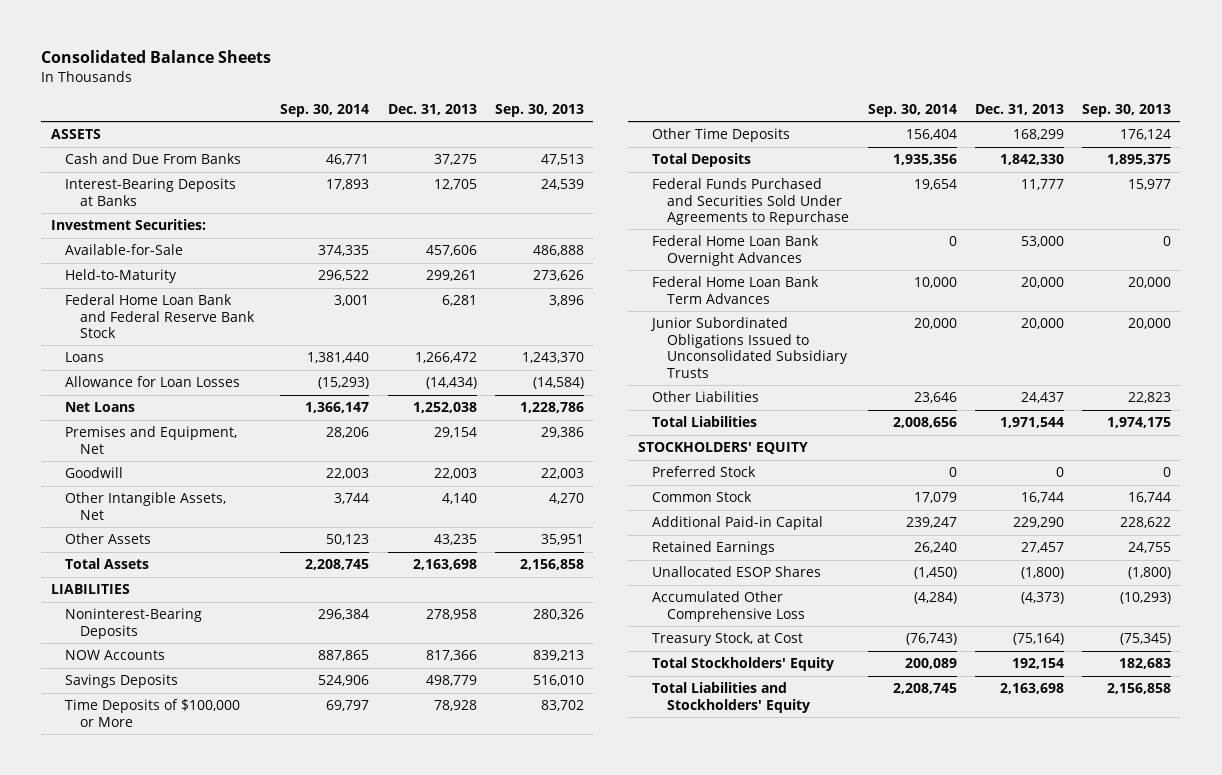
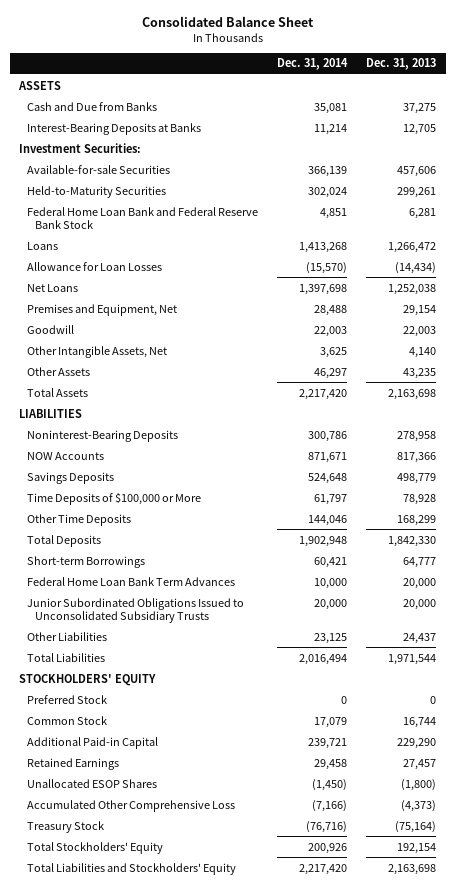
[41,50,272,64] Consolidated Balance Sheets -> [141,15,314,27] Consolidated Balance Sheet
[280,103,370,117] Sep. 30, 2014 -> none
[495,103,585,117] Sep. 30, 2013 -> none
none -> [277,58,349,71] Dec. 31, 2014
[65,153,242,165] Cash and Due From Banks -> [27,101,158,111] Cash and Due from Banks
[65,244,184,256] Available-for-Sale -> [27,164,171,174] Available-for-sale Securities
[65,269,178,284] Held-to-Maturity -> [27,185,167,198] Held-to-Maturity Securities
[652,178,850,226] Federal Funds Purchased and Securities Sold Under Agreements to Repurchase -> none
[652,235,820,266] Federal Home Loan Bank Overnight Advances -> none
none -> [27,555,146,568] Short-term Borrowings
[652,632,804,647] Treasury Stock, at Cost -> [27,820,105,833] Treasury Stock

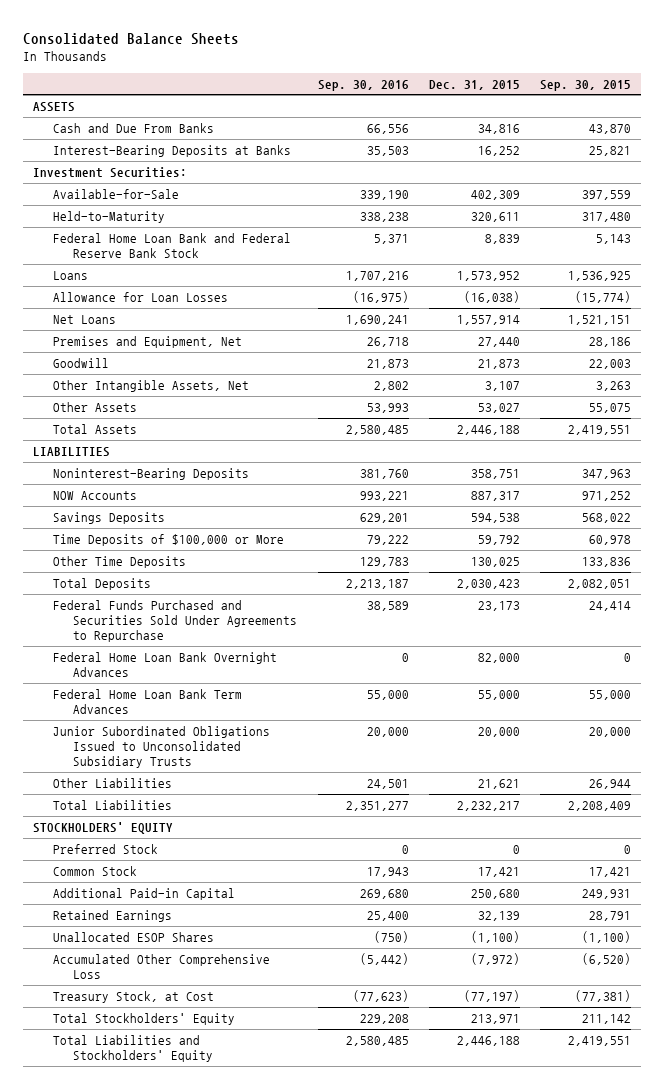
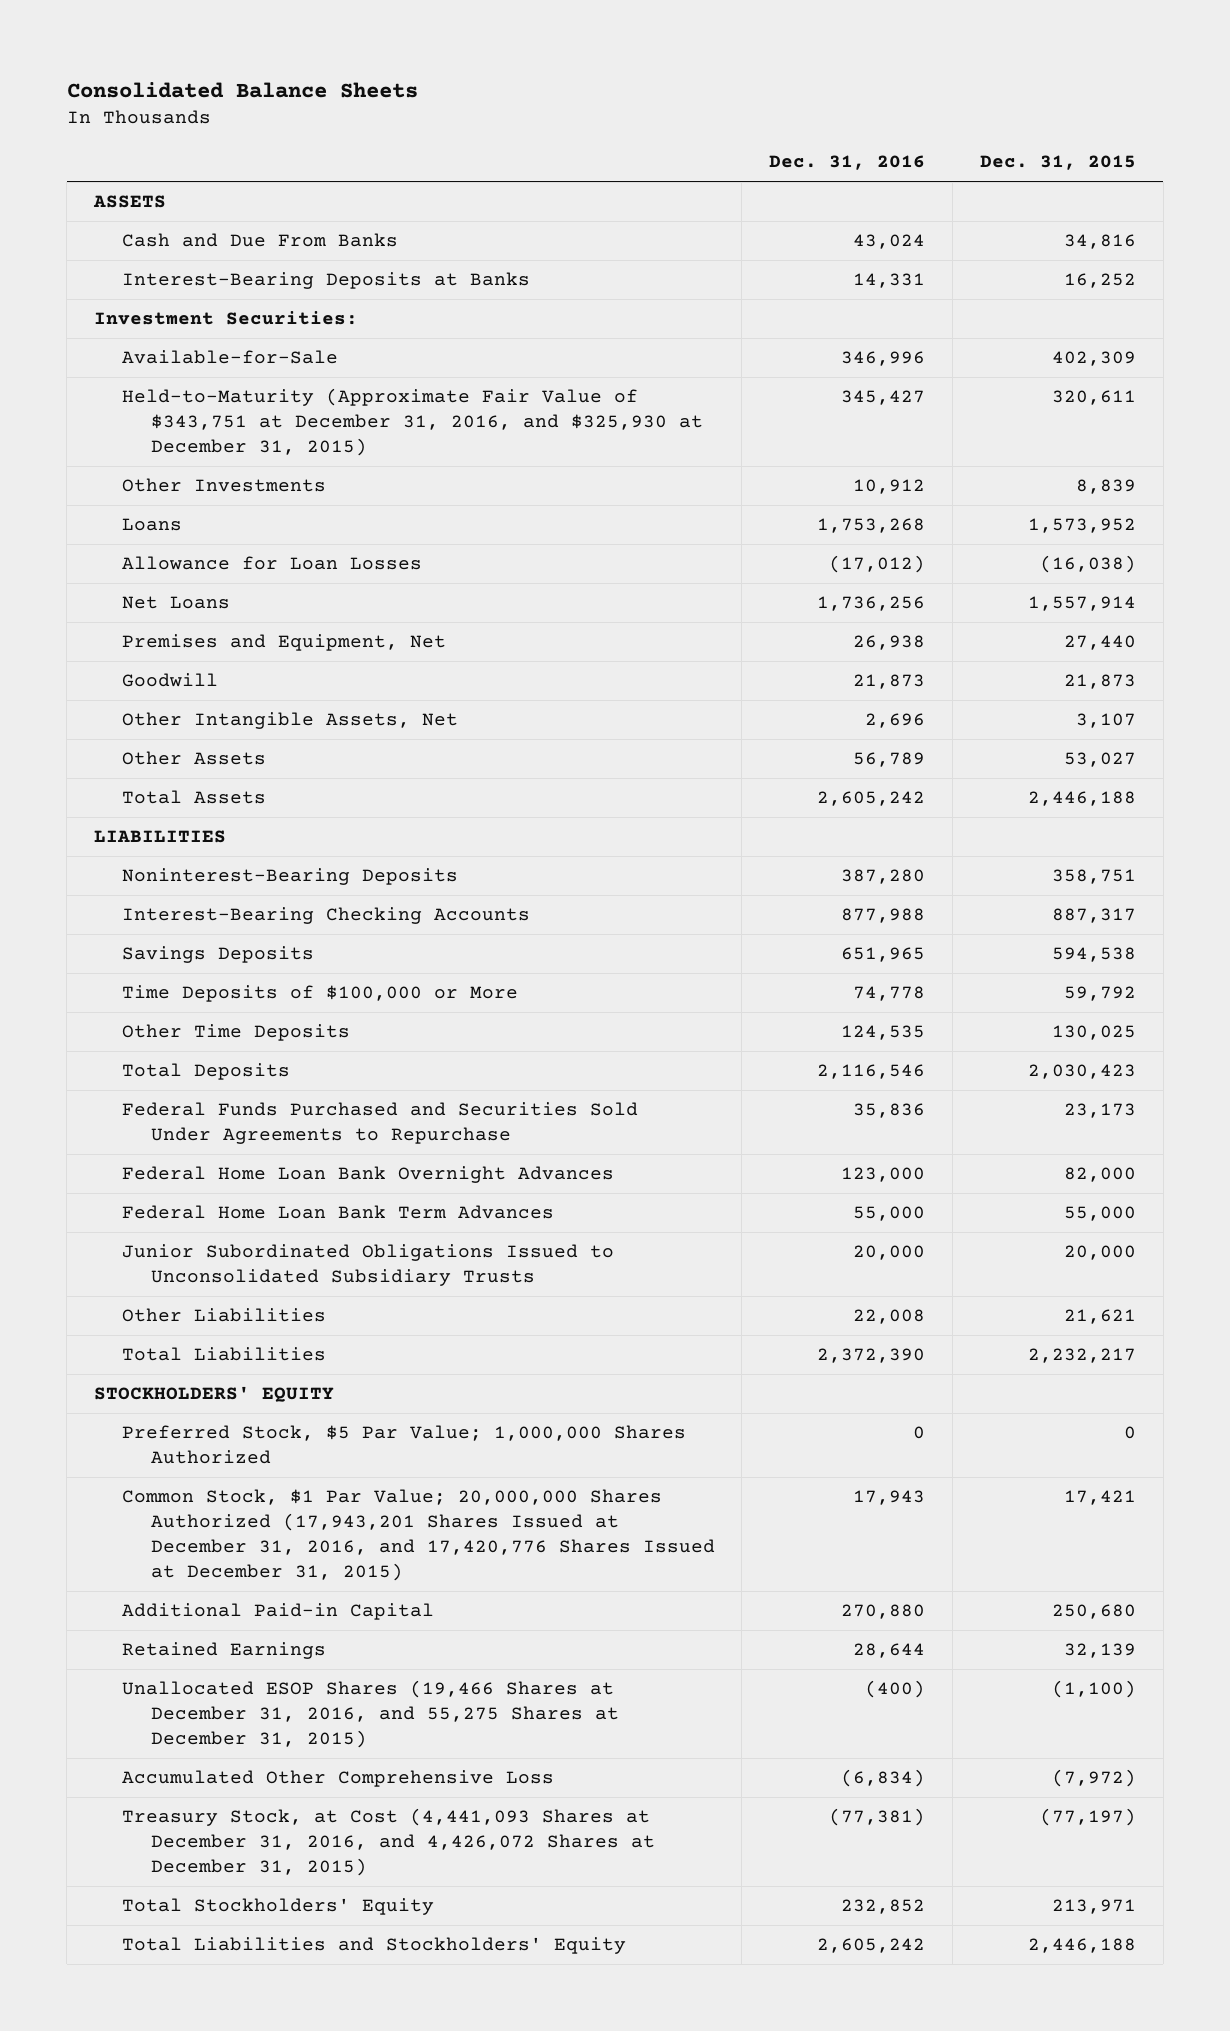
[317,79,409,91] Sep. 30, 2016 -> none
[540,79,632,91] Sep. 30, 2015 -> none
none -> [769,155,926,171] Dec. 31, 2016
[53,210,166,223] Held-to-Maturity -> [122,388,703,456] Held-to-Maturity (Approximate Fair Value of $343,751 at December 31, 2016, and $325,930 at December 31, 2015)
[53,232,292,259] Federal Home Loan Bank and Federal Reserve Bank Stock -> [122,478,327,493] Other Investments
[53,490,138,500] NOW Accounts -> [122,907,531,925] Interest-Bearing Checking Accounts
[53,843,159,854] Preferred Stock -> [122,1425,687,1464] Preferred Stock, $5 Par Value; 1,000,000 Shares Authorized
[53,865,138,876] Common Stock -> [122,1489,715,1581] Common Stock, $1 Par Value; 20,000,000 Shares Authorized (17,943,201 Shares Issued at December 31, 2016, and 17,420,776 Shares Issued at December 31, 2015)
[53,931,215,942] Unallocated ESOP Shares -> [122,1680,619,1748] Unallocated ESOP Shares (19,466 Shares at December 31, 2016, and 55,275 Shares at December 31, 2015)
[53,990,215,1003] Treasury Stock, at Cost -> [122,1808,655,1876] Treasury Stock, at Cost (4,441,093 Shares at December 31, 2016, and 4,426,072 Shares at December 31, 2015)

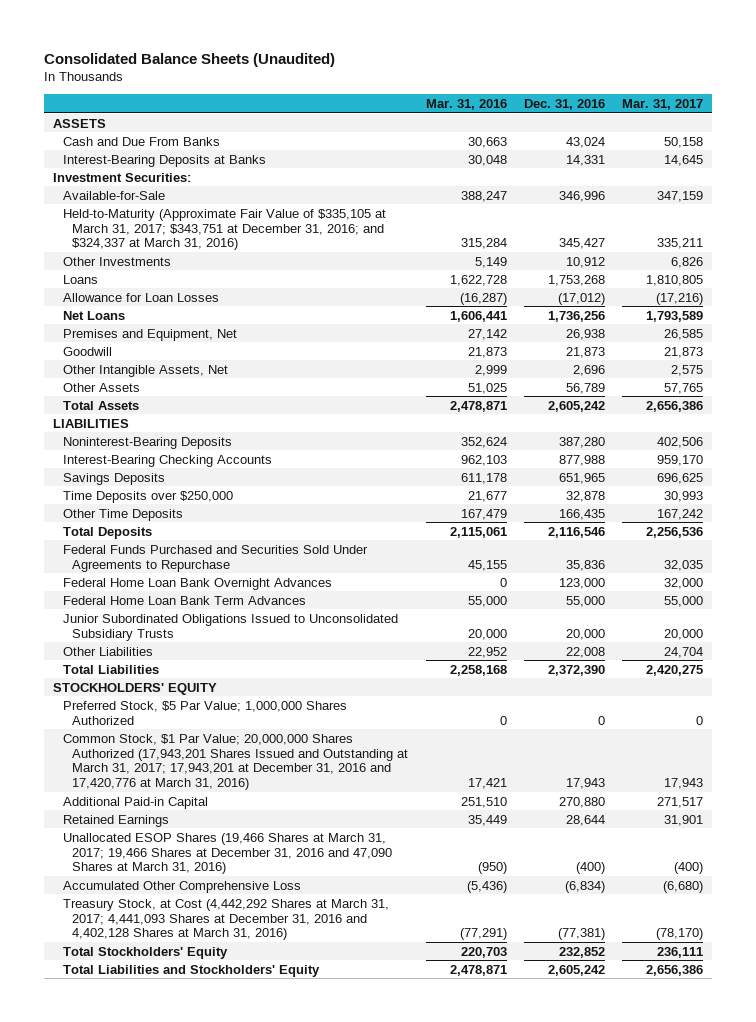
[66,81,418,98] Consolidated Balance Sheets -> [43,52,335,67] Consolidated Balance Sheets (Unaudited)
[979,155,1136,171] Dec. 31, 2015 -> none
none -> [425,98,507,110] Mar. 31, 2016
none -> [622,98,704,110] Mar. 31, 2017
[122,388,703,456] Held-to-Maturity (Approximate Fair Value of $343,751 at December 31, 2016, and $325,930 at December 31, 2015) -> [62,208,386,251] Held-to-Maturity (Approximate Fair Value of $335,105 at March 31, 2017; $343,751 at December 31, 2016; and $324,337 at March 31, 2016)
[122,985,519,1003] Time Deposits of $100,000 or More -> none
none -> [62,490,233,503] Time Deposits over $250,000
[841,1025,926,1041] 124,535 -> [558,508,605,520] 166,435
[122,1489,715,1581] Common Stock, $1 Par Value; 20,000,000 Shares Authorized (17,943,201 Shares Issued at December 31, 2016, and 17,420,776 Shares Issued at December 31, 2015) -> [62,733,409,791] Common Stock, $1 Par Value; 20,000,000 Shares Authorized (17,943,201 Shares Issued and Outstanding at March 31, 2017; 17,943,201 at December 31, 2016 and 17,420,776 at March 31, 2016)
[122,1680,619,1748] Unallocated ESOP Shares (19,466 Shares at December 31, 2016, and 55,275 Shares at December 31, 2015) -> [62,832,393,875] Unallocated ESOP Shares (19,466 Shares at March 31, 2017; 19,466 Shares at December 31, 2016 and 47,090 Shares at March 31, 2016)
[122,1808,655,1876] Treasury Stock, at Cost (4,441,093 Shares at December 31, 2016, and 4,426,072 Shares at December 31, 2015) -> [62,898,389,941] Treasury Stock, at Cost (4,442,292 Shares at March 31, 2017; 4,441,093 Shares at December 31, 2016 and 4,402,128 Shares at March 31, 2016)

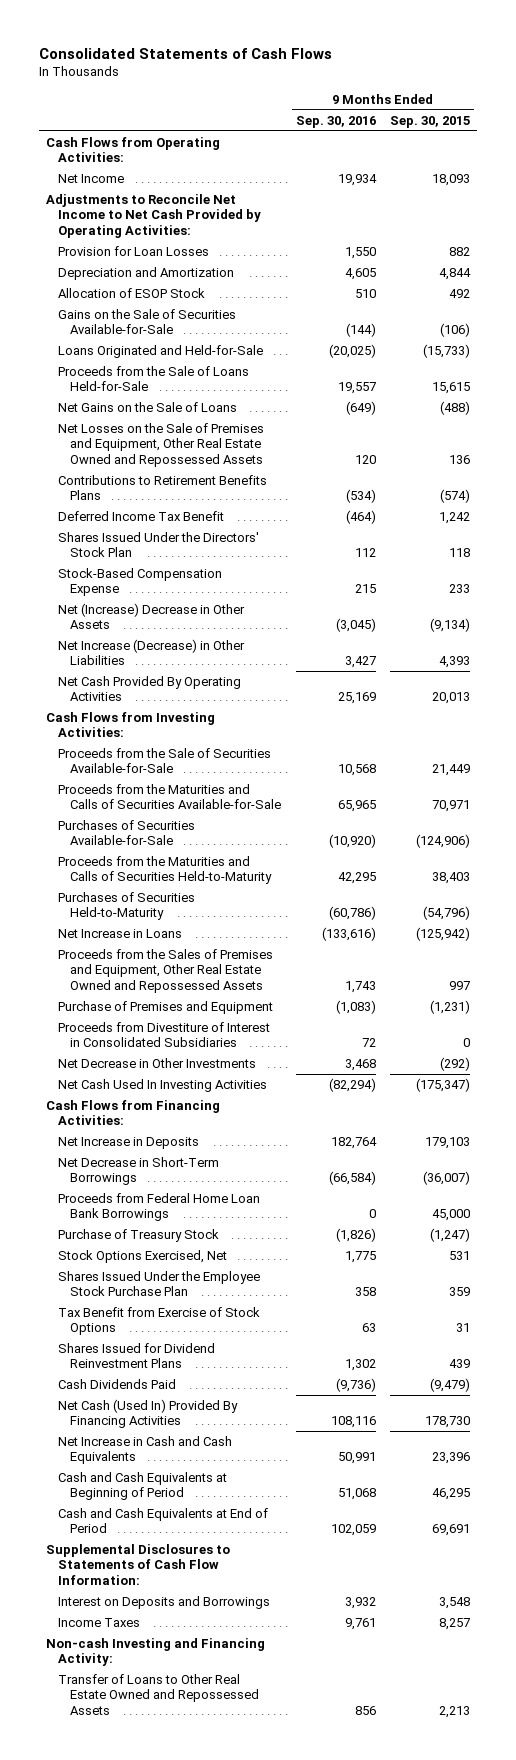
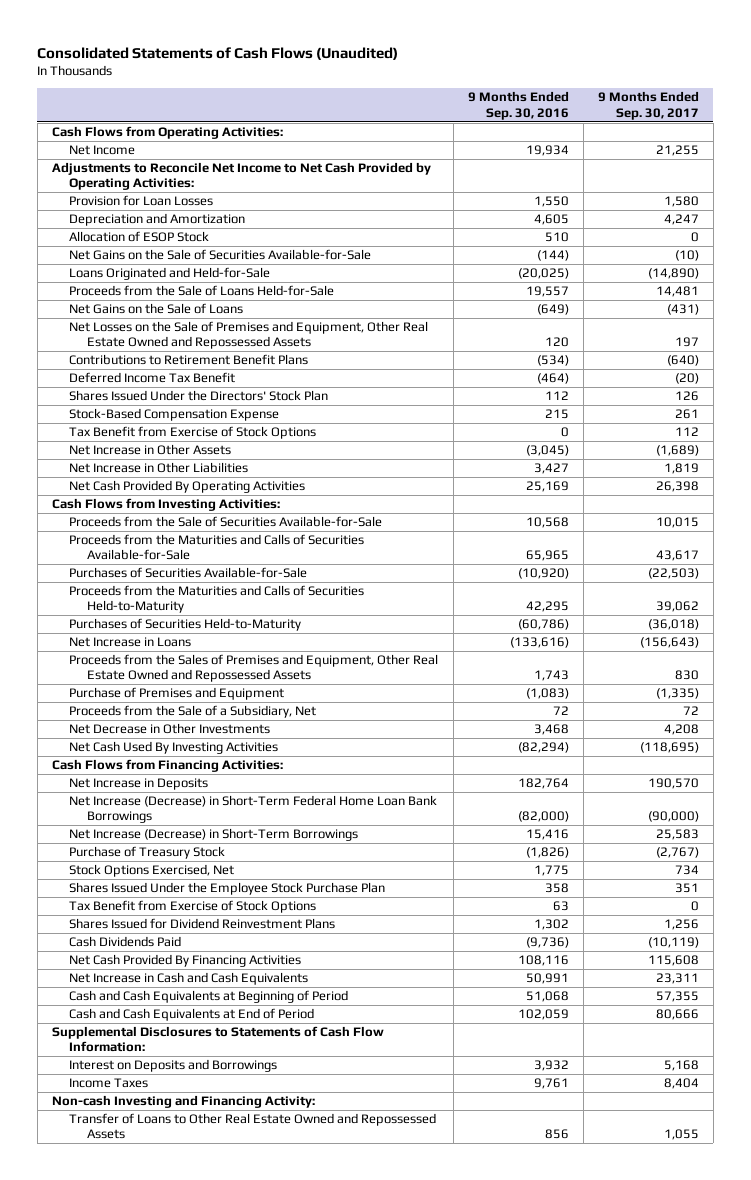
[38,47,332,59] Consolidated Statements of Cash Flows -> [37,46,399,60] Consolidated Statements of Cash Flows (Unaudited)
[389,115,470,128] Sep. 30, 2015 -> none
none -> [597,91,699,120] 9 Months Ended Sep. 30, 2017
[58,309,237,335] Gains on the Sale of Securities Available-for-Sale -> [69,249,372,261] Net Gains on the Sale of Securities Available-for-Sale
[58,475,268,501] Contributions to Retirement Benefits Plans -> [69,354,309,366] Contributions to Retirement Benefit Plans
none -> [69,426,317,440] Tax Benefit from Exercise of Stock Options
[58,603,246,630] Net (Increase) Decrease in Other Assets -> [69,444,232,456] Net Increase in Other Assets
[58,639,246,666] Net Increase (Decrease) in Other Liabilities -> [69,462,249,474] Net Increase in Other Liabilities
[58,1022,271,1048] Proceeds from Divestiture of Interest in Consolidated Subsidiaries -> [69,705,317,719] Proceeds from the Sale of a Subsidiary, Net
[58,1079,268,1093] Net Cash Used In Investing Activities -> [69,741,279,755] Net Cash Used By Investing Activities
[58,1193,261,1222] Proceeds from Federal Home Loan Bank Borrowings -> none
none -> [69,795,438,824] Net Increase (Decrease) in Short-Term Federal Home Loan Bank Borrowings
[58,1157,220,1186] Net Decrease in Short-Term Borrowings -> [69,828,359,842] Net Increase (Decrease) in Short-Term Borrowings
[328,1171,376,1186] (66,584) -> [525,829,569,841] 15,416
[58,1399,239,1429] Net Cash (Used In) Provided By Financing Activities -> [69,954,302,968] Net Cash Provided By Financing Activities

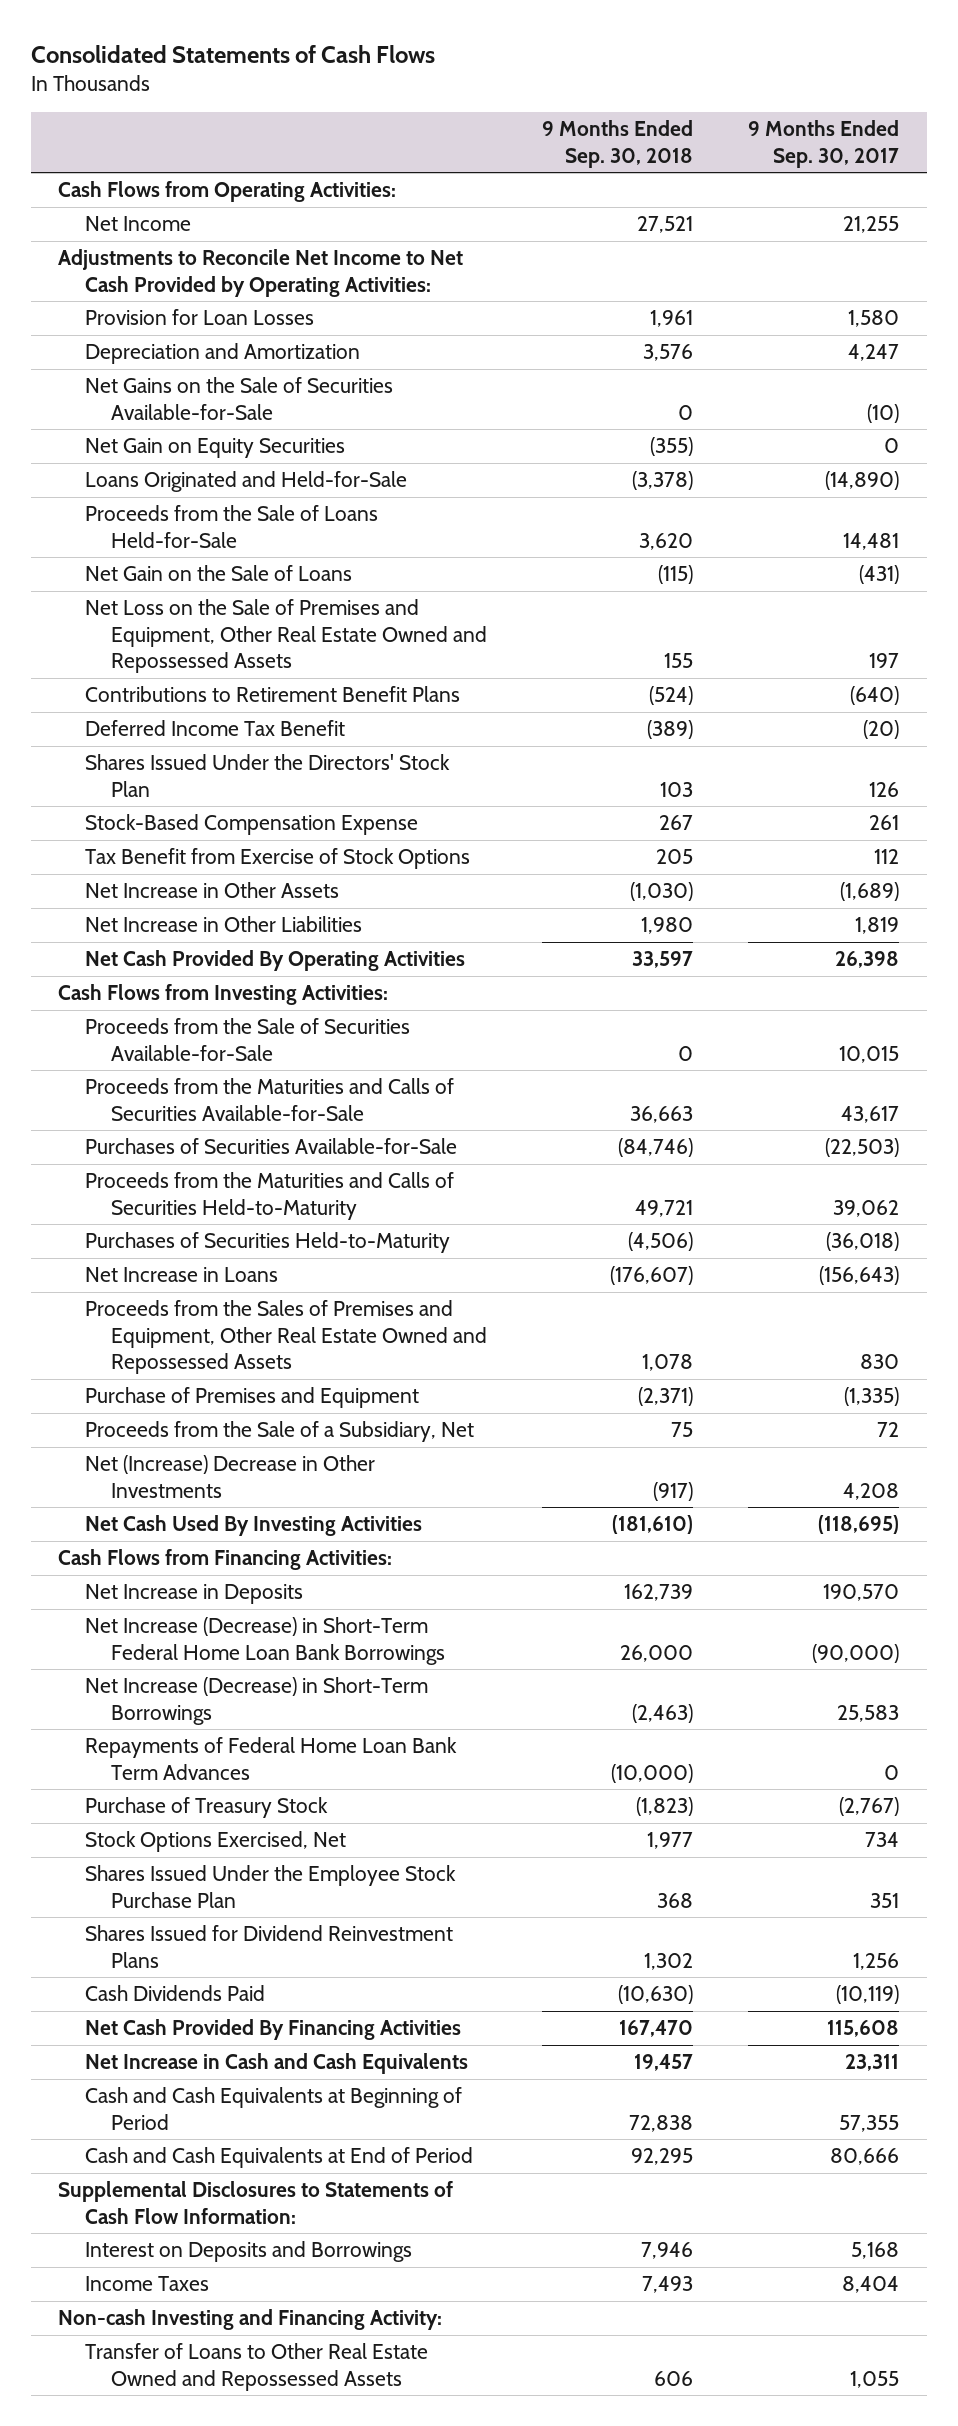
[37,46,399,60] Consolidated Statements of Cash Flows (Unaudited) -> [30,45,435,64] Consolidated Statements of Cash Flows
[467,91,569,120] 9 Months Ended Sep. 30, 2016 -> none
none -> [542,120,694,168] 9 Months Ended Sep. 30, 2018
[69,231,210,243] Allocation of ESOP Stock -> none
none -> [84,438,345,459] Net Gain on Equity Securities
[69,303,244,315] Net Gains on the Sale of Loans -> [84,565,352,582] Net Gain on the Sale of Loans
[69,321,429,350] Net Losses on the Sale of Premises and Equipment, Other Real Estate Owned and Repossessed Assets -> [84,599,488,674] Net Loss on the Sale of Premises and Equipment, Other Real Estate Owned and Repossessed Assets
[69,723,271,735] Net Decrease in Other Investments -> [84,1455,375,1498] Net (Increase) Decrease in Other Investments
none -> [84,1737,457,1780] Repayments of Federal Home Loan Bank Term Advances
[69,900,317,914] Tax Benefit from Exercise of Stock Options -> none

